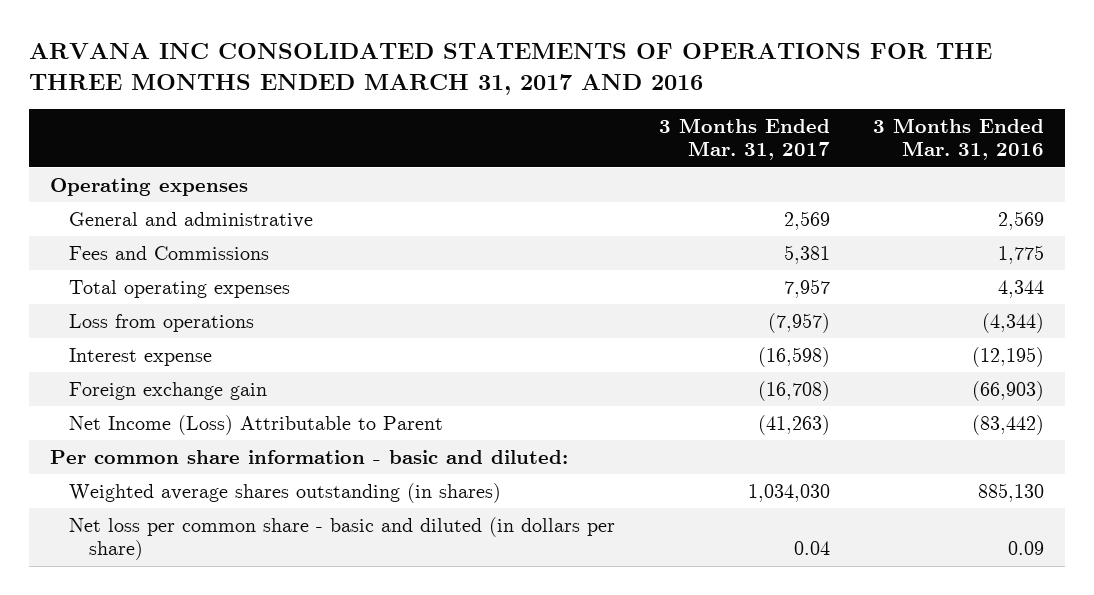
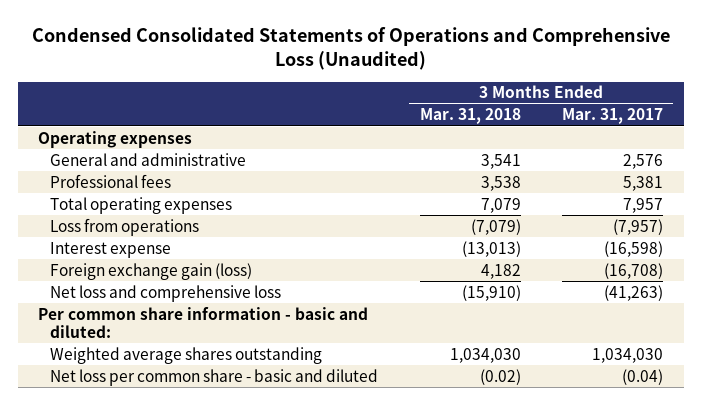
[28,43,992,95] ARVANA INC CONSOLIDATED STATEMENTS OF OPERATIONS FOR THE THREE MONTHS ENDED MARCH 31, 2017 AND 2016 -> [31,26,670,70] Condensed Consolidated Statements of Operations and Comprehensive Loss (Unaudited)
[872,118,1044,161] 3 Months Ended Mar. 31, 2016 -> none
none -> [419,108,521,125] Mar. 31, 2018
[783,210,830,230] 2,569 -> [623,153,664,169] 2,576
[69,245,270,260] Fees and Commissions -> [49,173,171,188] Professional fees
[69,381,268,400] Foreign exchange gain -> [49,262,252,280] Foreign exchange gain (loss)
[69,414,444,435] Net Income (Loss) Attributable to Parent -> [49,284,281,302] Net loss and comprehensive loss
[69,482,502,503] Weighted average shares outstanding (in shares) -> [49,346,322,364] Weighted average shares outstanding
[69,516,616,561] Net loss per common share - basic and diluted (in dollars per share) -> [49,368,378,386] Net loss per common share - basic and diluted
[793,541,830,556] 0.04 -> [622,368,664,385] (0.04)

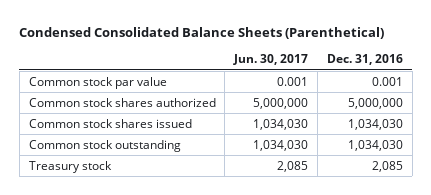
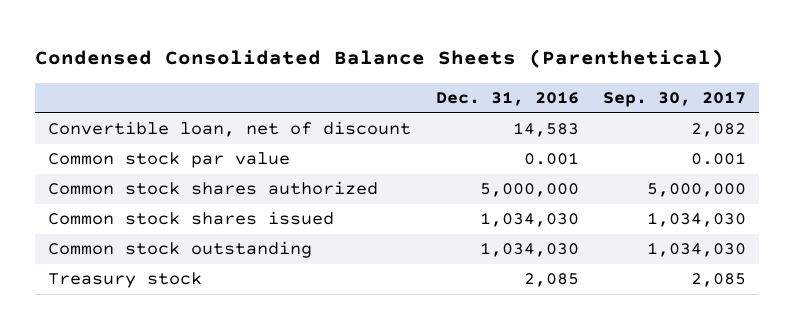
[233,54,309,66] Jun. 30, 2017 -> none
none -> [603,90,747,107] Sep. 30, 2017
none -> [47,121,411,138] Convertible loan, net of discount

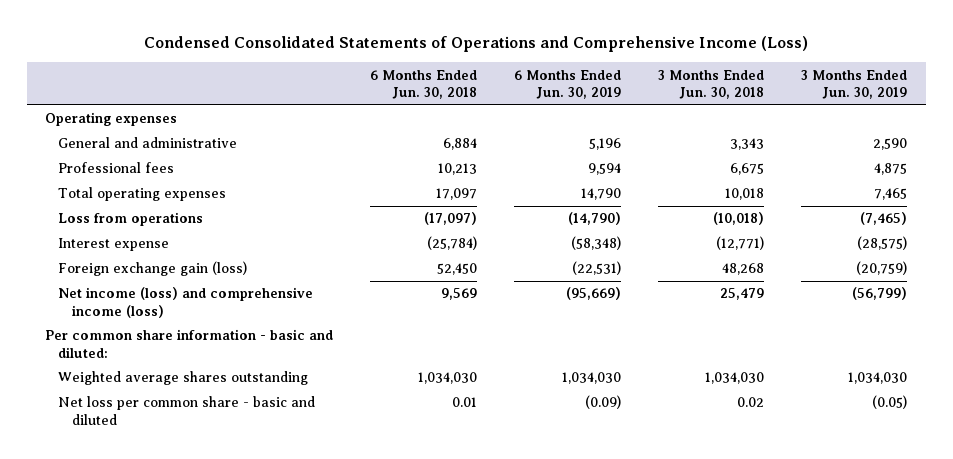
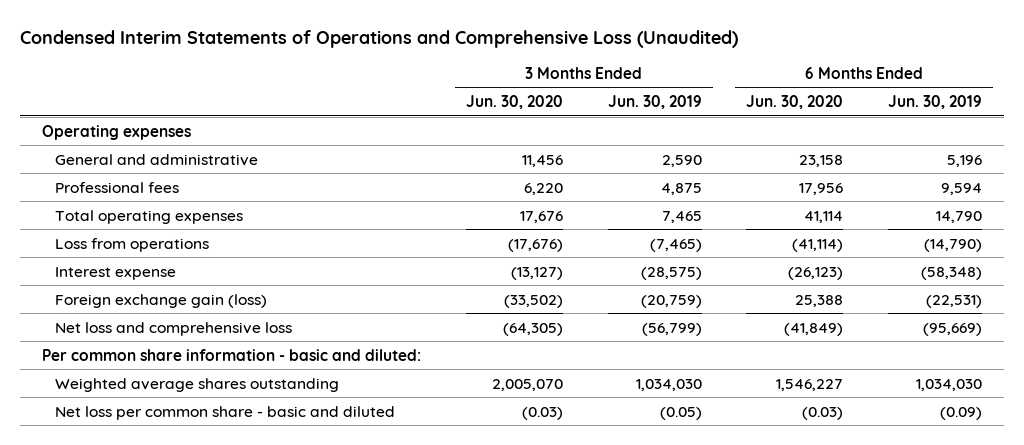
[144,36,809,53] Condensed Consolidated Statements of Operations and Comprehensive Income (Loss) -> [20,30,739,49] Condensed Interim Statements of Operations and Comprehensive Loss (Unaudited)
[370,69,478,100] 6 Months Ended Jun. 30, 2018 -> none
[658,69,765,100] 3 Months Ended Jun. 30, 2018 -> none
none -> [466,95,564,110] Jun. 30, 2020
none -> [746,95,844,110] Jun. 30, 2020
[58,287,314,318] Net income (loss) and comprehensive income (loss) -> [54,321,292,336] Net loss and comprehensive loss

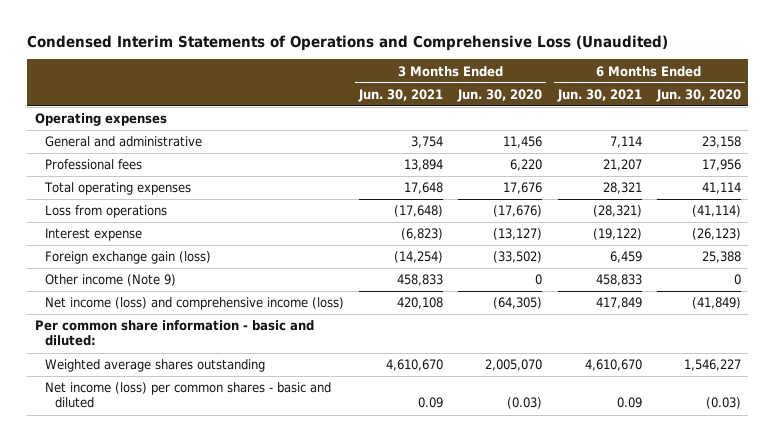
[607,95,702,110] Jun. 30, 2019 -> none
[887,95,982,110] Jun. 30, 2019 -> none
none -> [358,88,444,102] Jun. 30, 2021
none -> [556,88,642,102] Jun. 30, 2021
none -> [44,274,176,287] Other income (Note 9)
[54,321,292,336] Net loss and comprehensive loss -> [44,297,344,311] Net income (loss) and comprehensive income (loss)
[54,405,395,420] Net loss per common share - basic and diluted -> [44,382,331,409] Net income (loss) per common shares - basic and diluted

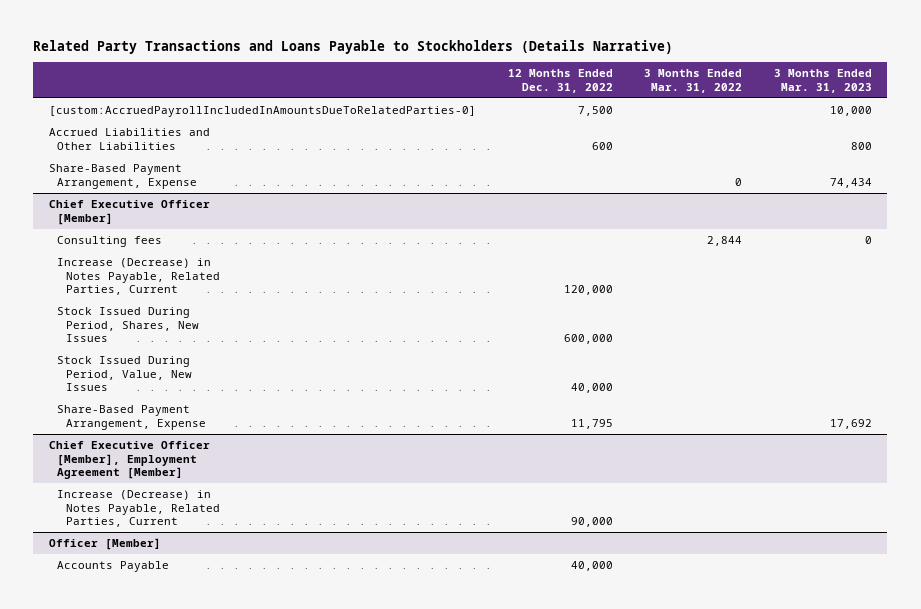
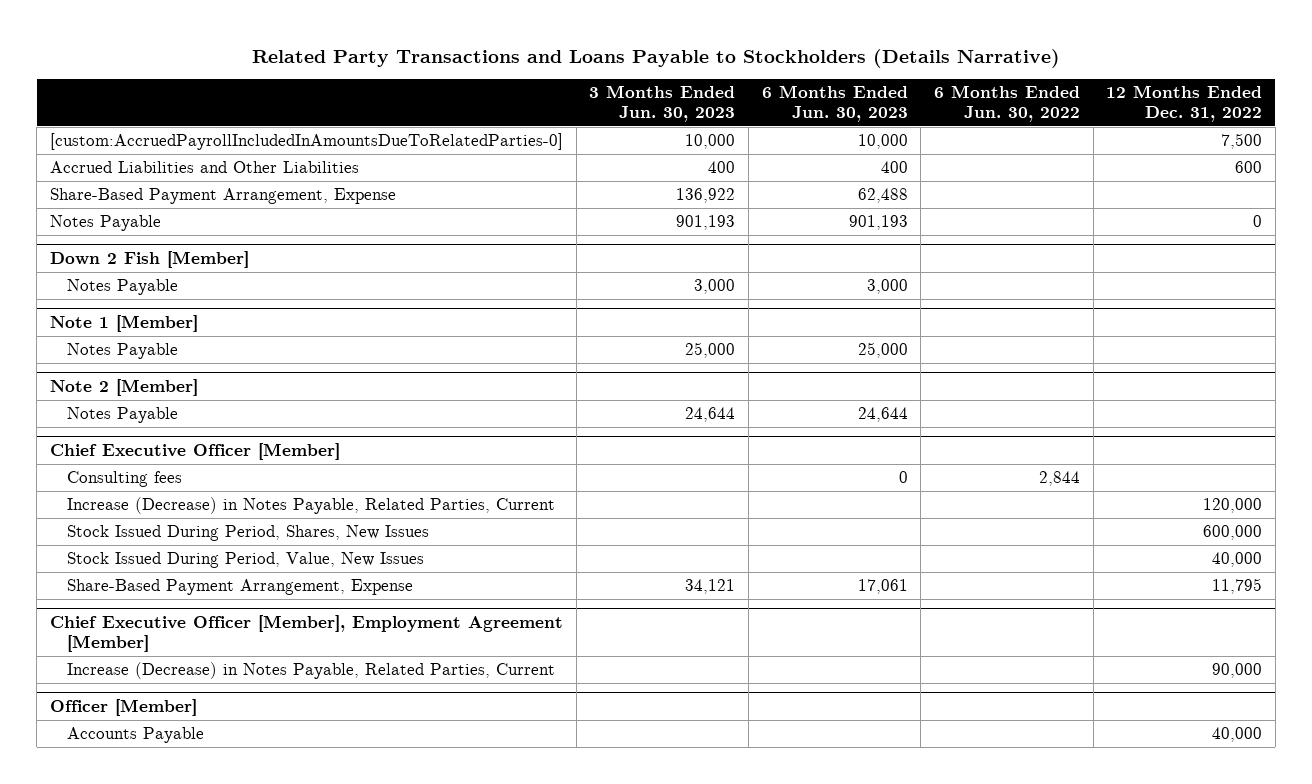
[644,69,743,93] 3 Months Ended Mar. 31, 2022 -> none
[773,69,872,93] 3 Months Ended Mar. 31, 2023 -> none
none -> [589,85,736,123] 3 Months Ended Jun. 30, 2023
none -> [761,85,908,123] 6 Months Ended Jun. 30, 2023
none -> [933,85,1080,123] 6 Months Ended Jun. 30, 2022
none -> [50,215,162,232] Notes Payable
none -> [50,251,250,269] Down 2 Fish [Member]
none -> [66,279,178,296] Notes Payable
none -> [50,315,199,333] Note 1 [Member]
none -> [66,343,178,360] Notes Payable
none -> [50,379,199,397] Note 2 [Member]
none -> [66,407,178,424] Notes Payable

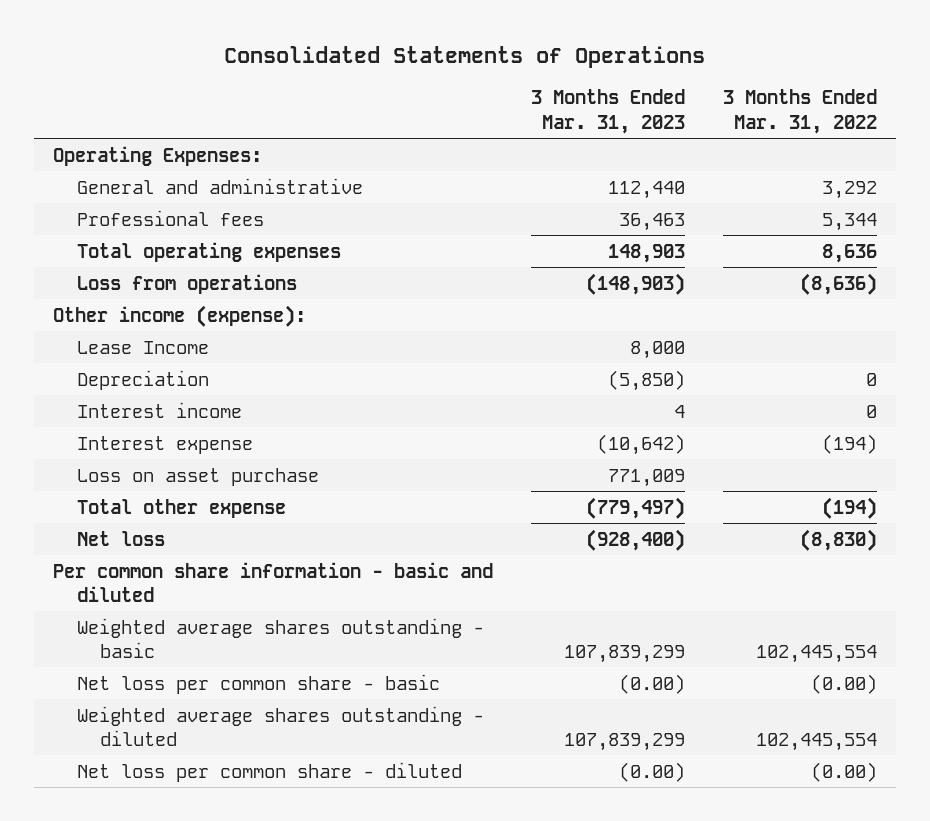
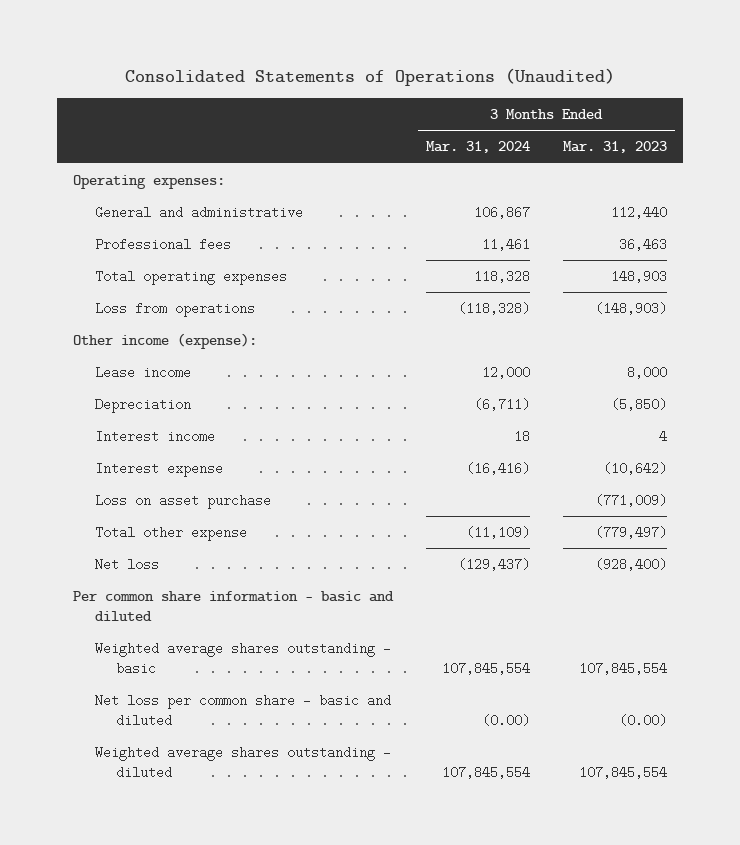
[224,46,706,69] Consolidated Statements of Operations -> [124,67,615,86] Consolidated Statements of Operations (Unaudited)
[723,89,878,134] 3 Months Ended Mar. 31, 2022 -> none
none -> [425,141,530,154] Mar. 31, 2024
[52,145,262,166] Operating Expenses: -> [73,175,226,190] Operating expenses:
[76,340,209,354] Lease Income -> [94,366,191,380] Lease income
[608,468,686,487] 771,009 -> [594,494,667,508] (771,009)
[76,761,462,782] Net loss per common share - diluted -> none
[564,644,686,663] 107,839,299 -> [578,661,667,675] 107,845,554
[76,673,440,694] Net loss per common share - basic -> [94,694,391,727] Net loss per common share - basic and diluted
[564,732,686,751] 107,839,299 -> [578,765,667,779] 107,845,554

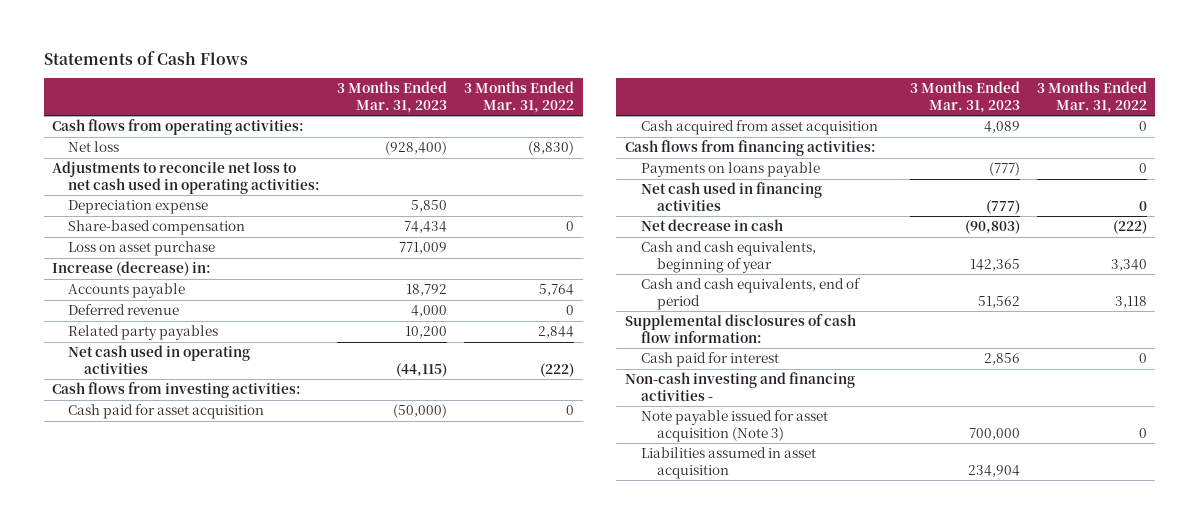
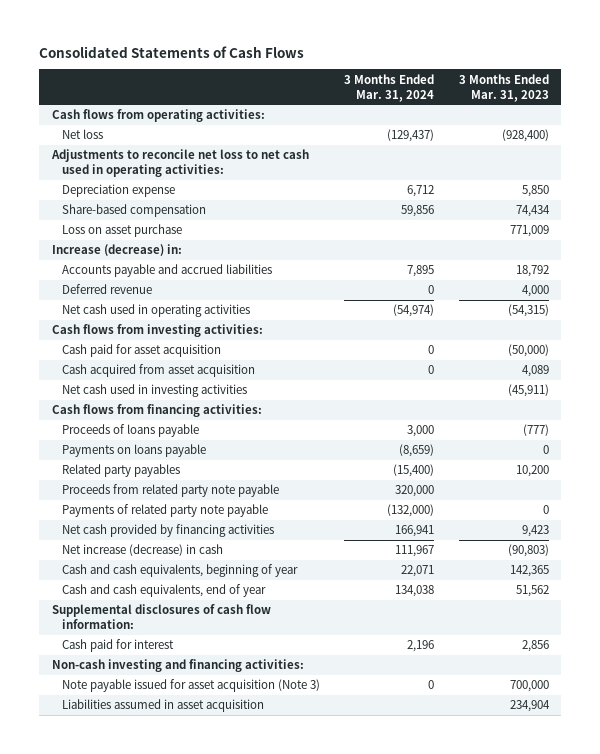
[43,50,248,65] Statements of Cash Flows -> [39,45,305,58] Consolidated Statements of Cash Flows
[464,81,575,113] 3 Months Ended Mar. 31, 2022 -> none
none -> [344,73,435,102] 3 Months Ended Mar. 31, 2024
[68,283,186,299] Accounts payable -> [62,264,273,278] Accounts payable and accrued liabilities
[396,362,448,377] (44,115) -> [507,304,549,318] (54,315)
none -> [62,384,248,398] Net cash used in investing activities
none -> [62,424,200,438] Proceeds of loans payable
[988,162,1020,177] (777) -> [542,445,549,455] 0
[68,325,219,341] Related party payables -> [62,464,181,478] Related party payables
none -> [62,484,280,498] Proceeds from related party note payable
none -> [62,504,269,518] Payments of related party note payable
[640,182,822,211] Net cash used in financing activities -> [62,524,275,538] Net cash provided by financing activities
[985,199,1020,214] (777) -> [521,525,549,538] 9,423
[640,219,783,232] Net decrease in cash -> [62,544,224,557] Net increase (decrease) in cash
[640,278,861,310] Cash and cash equivalents, end of period -> [62,584,267,598] Cash and cash equivalents, end of year
[624,372,855,401] Non-cash investing and financing activities - -> [51,659,304,673] Non-cash investing and financing activities:

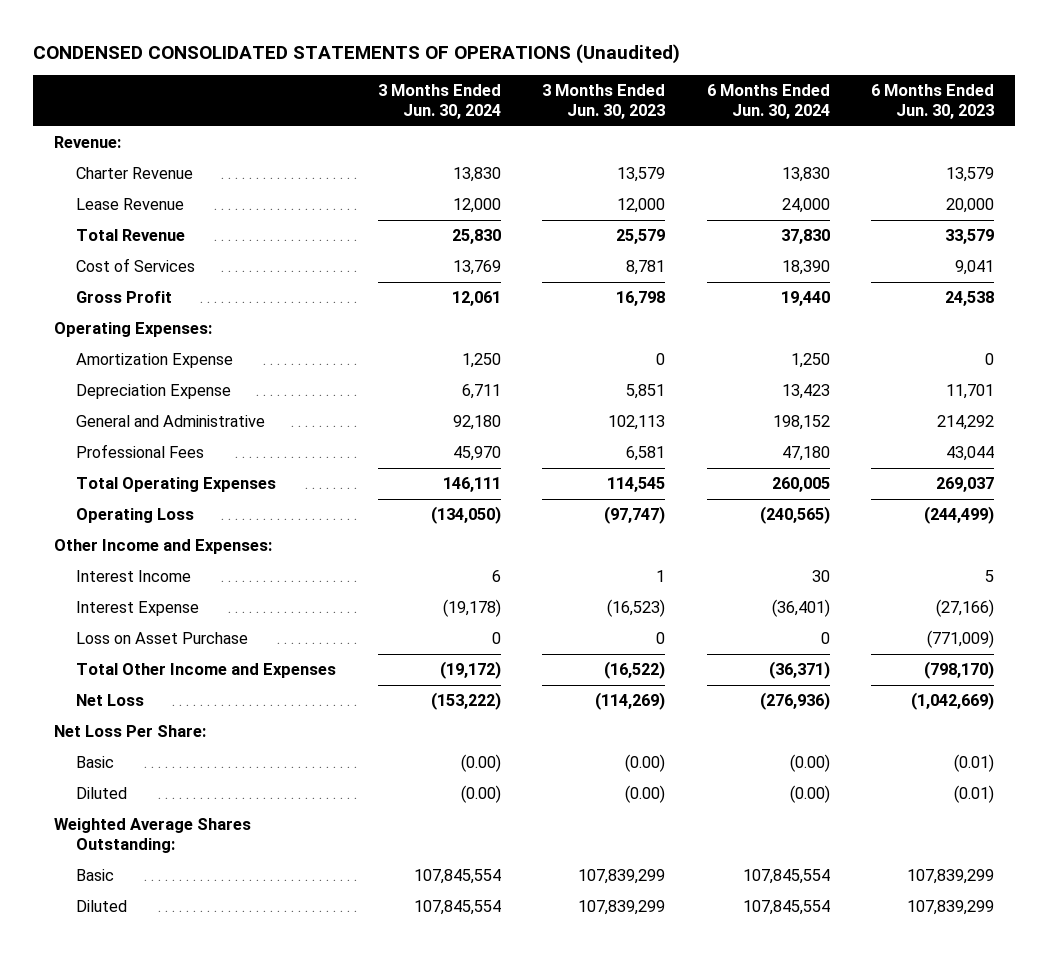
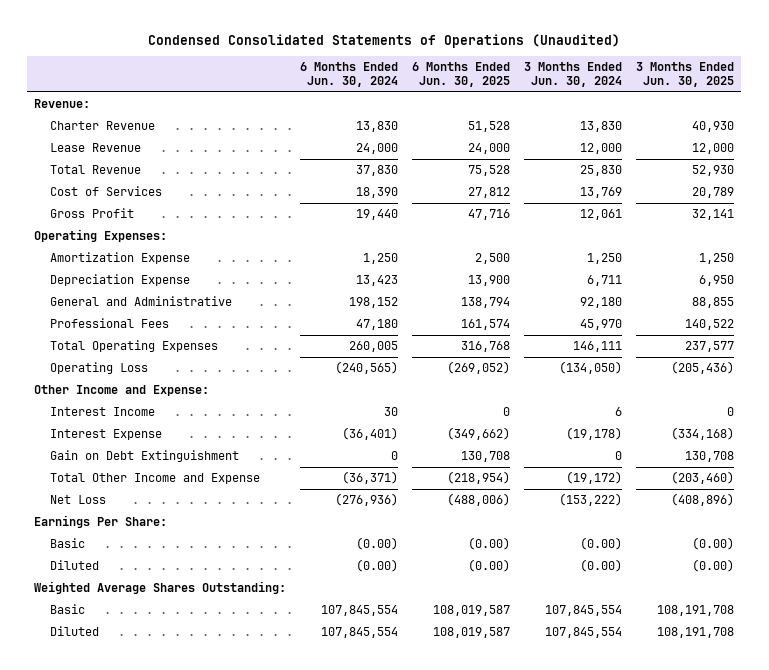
[33,43,681,64] CONDENSED CONSOLIDATED STATEMENTS OF OPERATIONS (Unaudited) -> [148,34,621,49] Condensed Consolidated Statements of Operations (Unaudited)
[542,84,666,120] 3 Months Ended Jun. 30, 2023 -> none
[871,84,995,120] 6 Months Ended Jun. 30, 2023 -> none
none -> [412,62,511,88] 6 Months Ended Jun. 30, 2025
none -> [636,62,735,88] 3 Months Ended Jun. 30, 2025
[54,539,273,555] Other Income and Expenses: -> [34,385,210,397] Other Income and Expense:
[76,632,249,645] Loss on Asset Purchase -> none
none -> [49,450,239,463] Gain on Debt Extinguishment
[76,663,337,679] Total Other Income and Expenses -> [49,473,260,485] Total Other Income and Expense
[54,725,207,738] Net Loss Per Share: -> [34,515,168,529] Earnings Per Share:

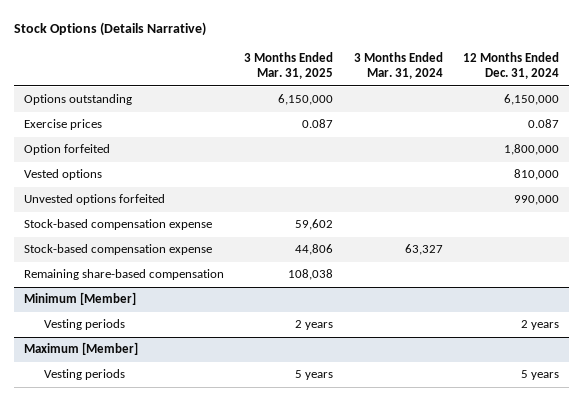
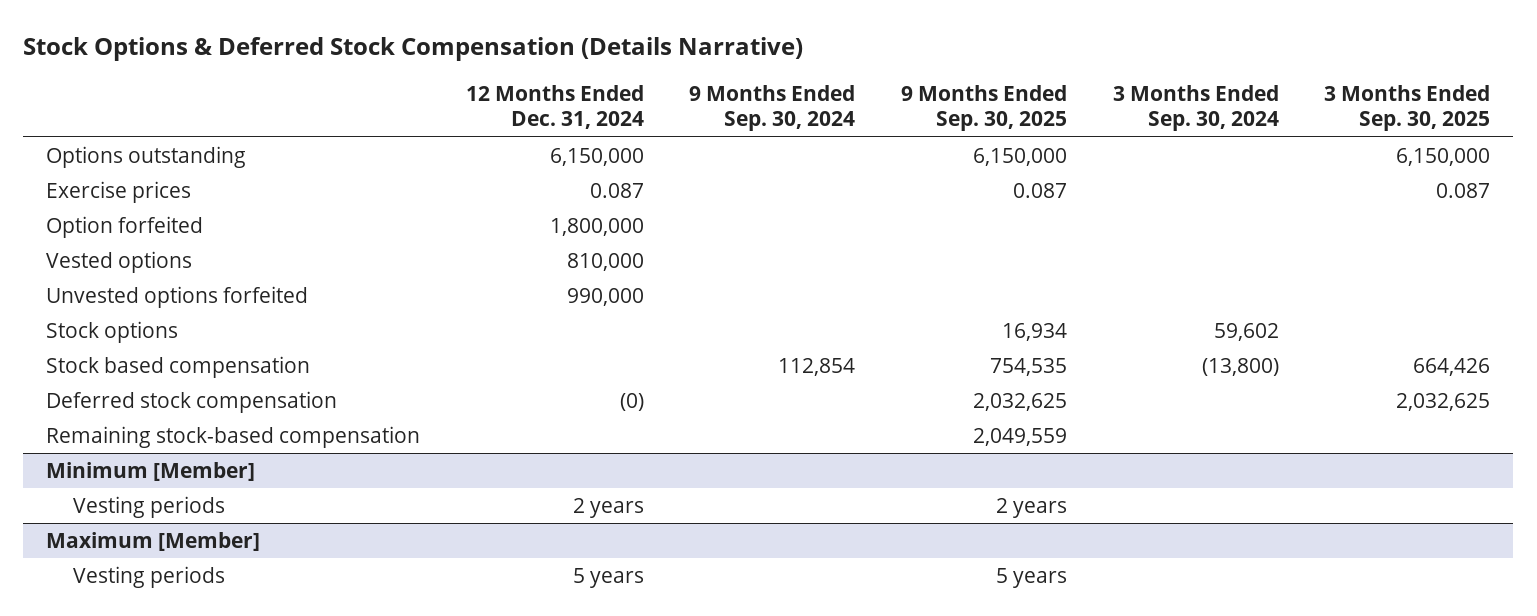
[14,22,207,37] Stock Options (Details Narrative) -> [23,37,804,62] Stock Options & Deferred Stock Compensation (Details Narrative)
[244,51,334,80] 3 Months Ended Mar. 31, 2025 -> none
[353,51,443,80] 3 Months Ended Mar. 31, 2024 -> none
none -> [689,84,856,132] 9 Months Ended Sep. 30, 2024
none -> [901,84,1068,132] 9 Months Ended Sep. 30, 2025
none -> [1112,84,1279,132] 3 Months Ended Sep. 30, 2024
none -> [1324,84,1491,132] 3 Months Ended Sep. 30, 2025
[24,219,213,231] Stock-based compensation expense -> none
none -> [46,321,179,344] Stock options
[24,244,213,256] Stock-based compensation expense -> [46,356,311,379] Stock based compensation
none -> [46,391,338,414] Deferred stock compensation
[24,269,225,281] Remaining share-based compensation -> [46,426,421,449] Remaining stock-based compensation

